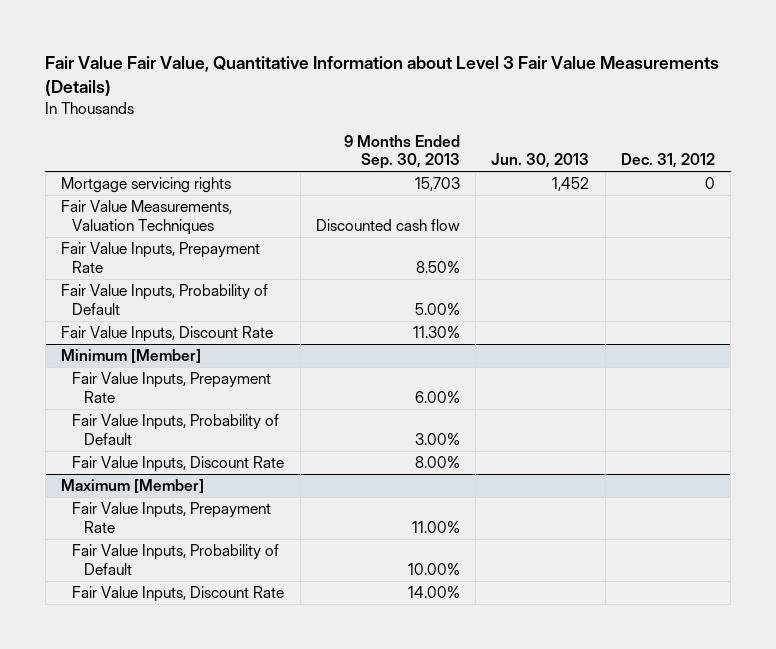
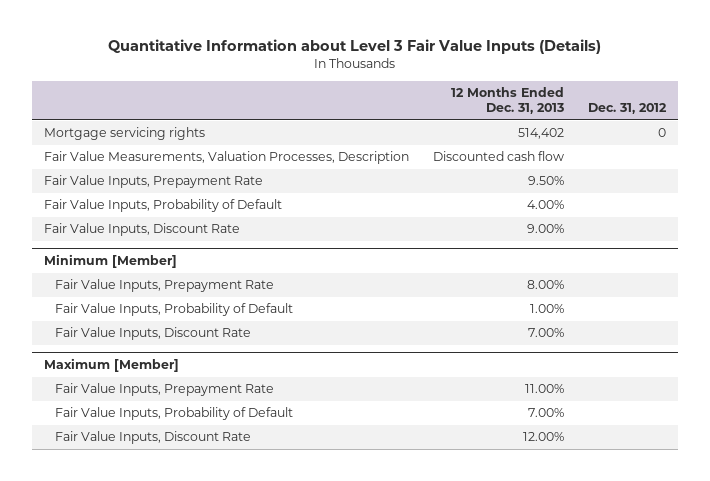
[45,56,720,97] Fair Value Fair Value, Quantitative Information about Level 3 Fair Value Measurements (Details) -> [107,39,601,55] Quantitative Information about Level 3 Fair Value Inputs (Details)
[343,134,460,170] 9 Months Ended Sep. 30, 2013 -> none
[491,153,590,169] Jun. 30, 2013 -> none
none -> [450,87,564,115] 12 Months Ended Dec. 31, 2013
[61,200,233,235] Fair Value Measurements, Valuation Techniques -> [43,151,409,165] Fair Value Measurements, Valuation Processes, Description

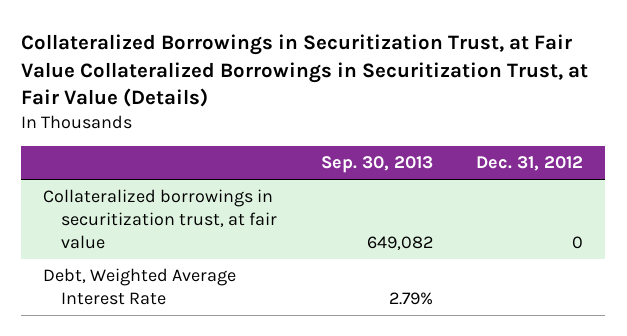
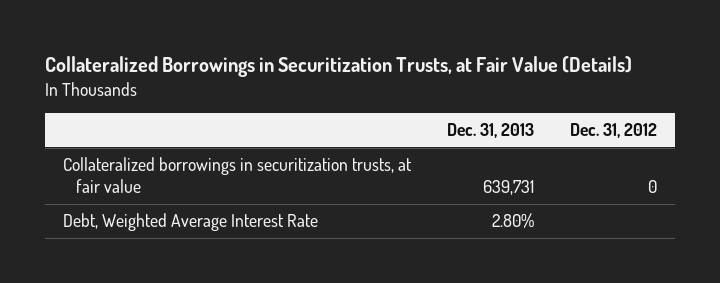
[21,34,589,108] Collateralized Borrowings in Securitization Trust, at Fair Value Collateralized Borrowings in Securitization Trust, at Fair Value (Details) -> [45,56,633,78] Collateralized Borrowings in Securitization Trusts, at Fair Value (Details)
[320,156,433,174] Sep. 30, 2013 -> none
none -> [446,123,534,139] Dec. 31, 2013
[43,189,278,249] Collateralized borrowings in securitization trust, at fair value -> [63,157,413,194] Collateralized borrowings in securitization trusts, at fair value

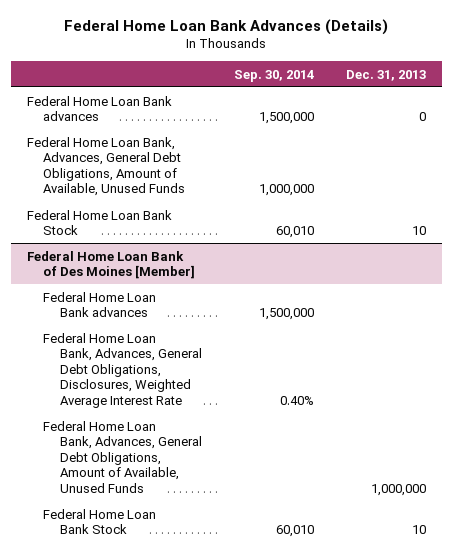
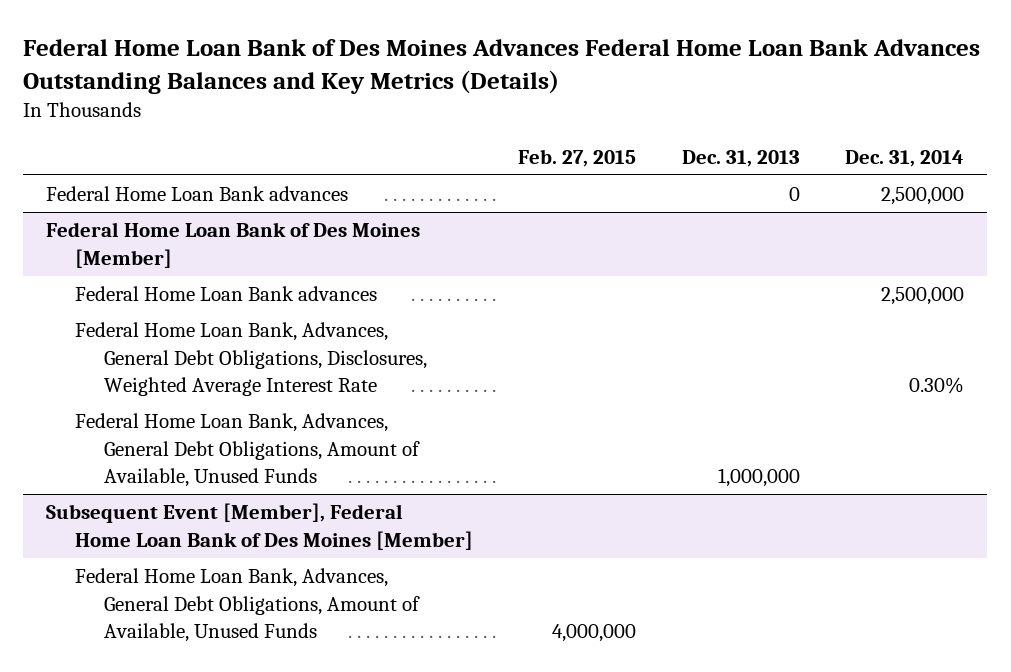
[64,18,389,35] Federal Home Loan Bank Advances (Details) -> [23,39,981,94] Federal Home Loan Bank of Des Moines Advances Federal Home Loan Bank Advances Outstanding Balances and Key Metrics (Details)
[233,69,314,82] Sep. 30, 2014 -> none
none -> [518,148,637,167] Feb. 27, 2015
none -> [845,149,965,167] Dec. 31, 2014
[26,136,186,197] Federal Home Loan Bank, Advances, General Debt Obligations, Amount of Available, Unused Funds -> none
[26,209,172,236] Federal Home Loan Bank Stock -> none
[43,508,157,535] Federal Home Loan Bank Stock -> none
none -> [46,503,473,550] Subsequent Event [Member], Federal Home Loan Bank of Des Moines [Member]
none -> [74,568,420,642] Federal Home Loan Bank, Advances, General Debt Obligations, Amount of Available, Unused Funds

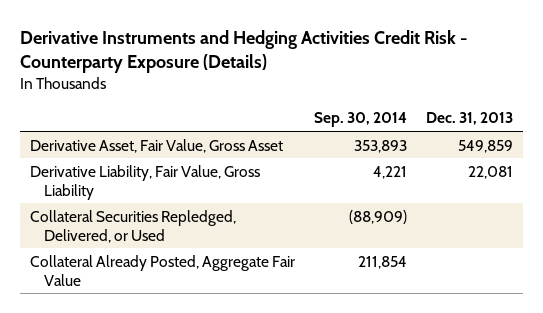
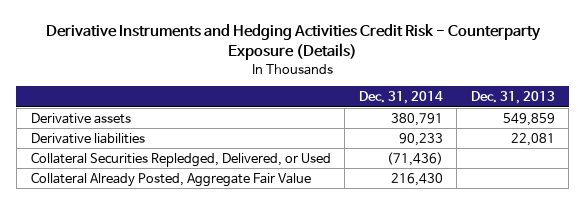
[314,112,408,128] Sep. 30, 2014 -> none
none -> [358,91,443,105] Dec. 31, 2014
[29,138,283,153] Derivative Asset, Fair Value, Gross Asset -> [30,112,131,124] Derivative assets
[29,164,260,200] Derivative Liability, Fair Value, Gross Liability -> [30,132,145,144] Derivative liabilities

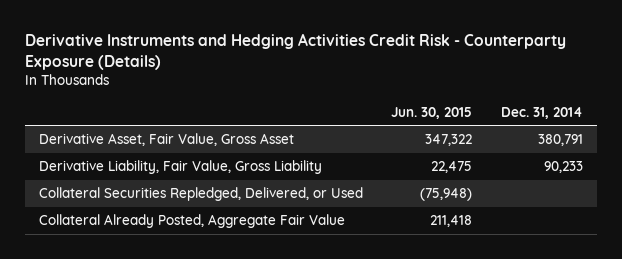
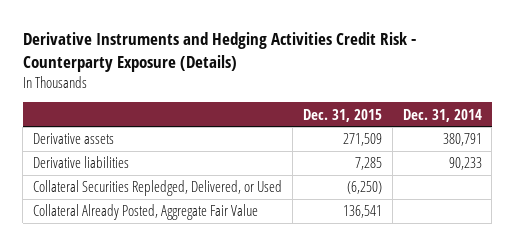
[391,106,473,119] Jun. 30, 2015 -> none
none -> [302,108,382,122] Dec. 31, 2015
[38,133,294,147] Derivative Asset, Fair Value, Gross Asset -> [32,133,114,145] Derivative assets
[38,160,322,175] Derivative Liability, Fair Value, Gross Liability -> [32,156,129,169] Derivative liabilities

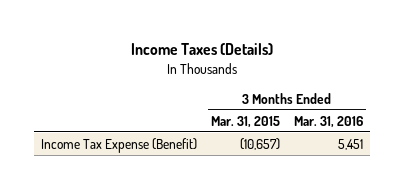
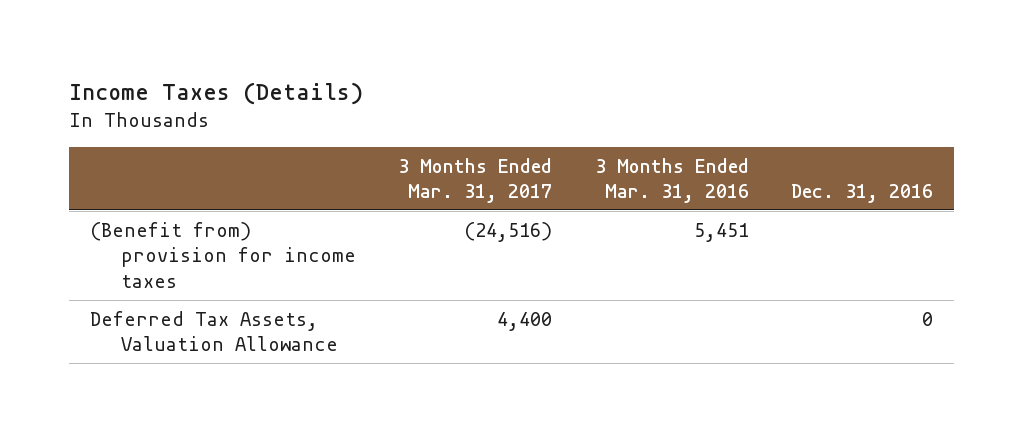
[210,115,280,128] Mar. 31, 2015 -> none
none -> [398,157,553,204] 3 Months Ended Mar. 31, 2017
none -> [790,184,933,204] Dec. 31, 2016
[41,138,198,154] Income Tax Expense (Benefit) -> [90,221,356,288] (Benefit from) provision for income taxes
none -> [90,310,338,352] Deferred Tax Assets, Valuation Allowance

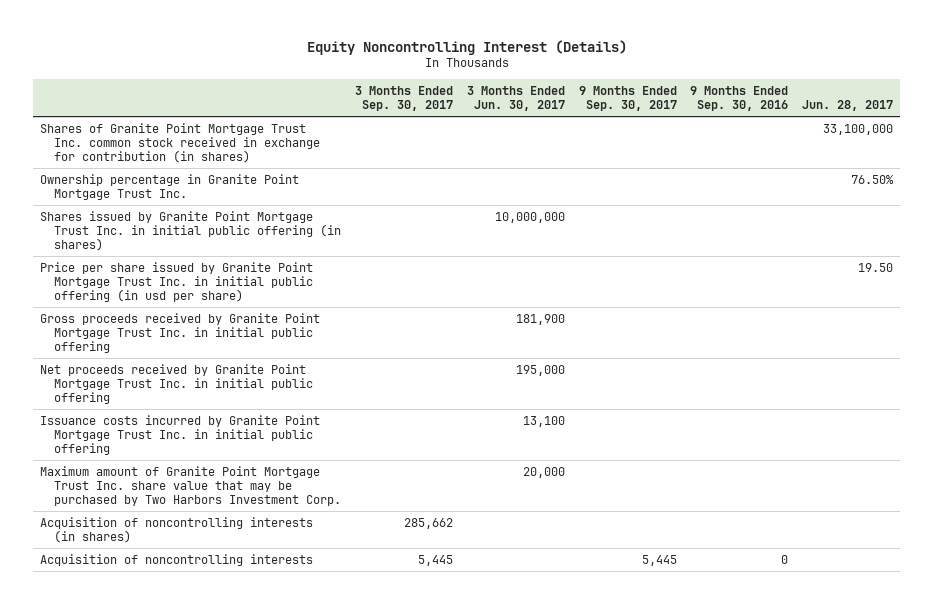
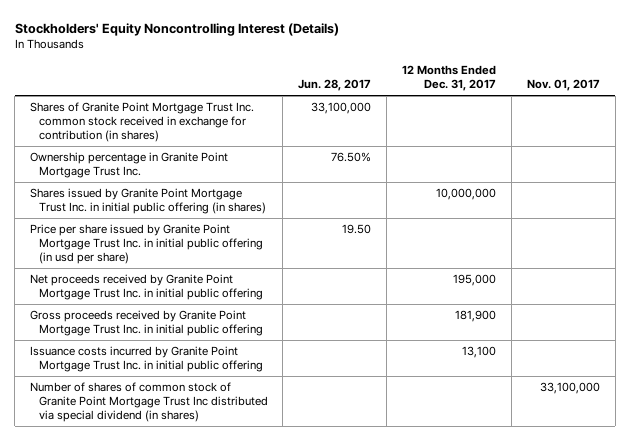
[306,39,627,55] Equity Noncontrolling Interest (Details) -> [14,22,339,36] Stockholders' Equity Noncontrolling Interest (Details)
[355,85,454,112] 3 Months Ended Sep. 30, 2017 -> none
[466,85,565,112] 3 Months Ended Jun. 30, 2017 -> none
[578,85,677,112] 9 Months Ended Sep. 30, 2017 -> none
[690,85,789,112] 9 Months Ended Sep. 30, 2016 -> none
none -> [402,65,497,92] 12 Months Ended Dec. 31, 2017
none -> [526,79,600,92] Nov. 01, 2017
[40,312,321,354] Gross proceeds received by Granite Point Mortgage Trust Inc. in initial public offering -> [30,310,263,337] Gross proceeds received by Granite Point Mortgage Trust Inc. in initial public offering
[40,465,342,507] Maximum amount of Granite Point Mortgage Trust Inc. share value that may be purchased by Two Harbors Investment Corp. -> none
[40,516,314,543] Acquisition of noncontrolling interests (in shares) -> none
[40,553,314,566] Acquisition of noncontrolling interests -> none
none -> [30,382,268,423] Number of shares of common stock of Granite Point Mortgage Trust Inc distributed via special dividend (in shares)

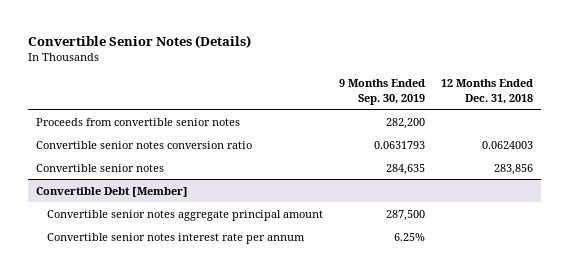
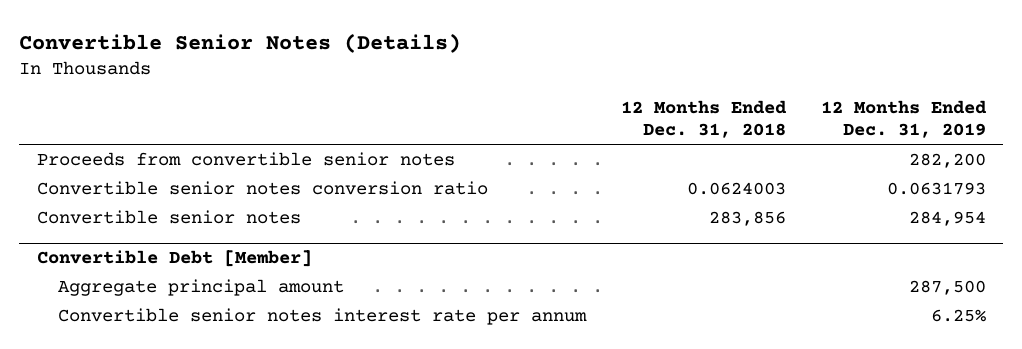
[339,79,426,105] 9 Months Ended Sep. 30, 2019 -> none
none -> [820,100,987,139] 12 Months Ended Dec. 31, 2019
[47,209,324,221] Convertible senior notes aggregate principal amount -> [57,278,344,296] Aggregate principal amount

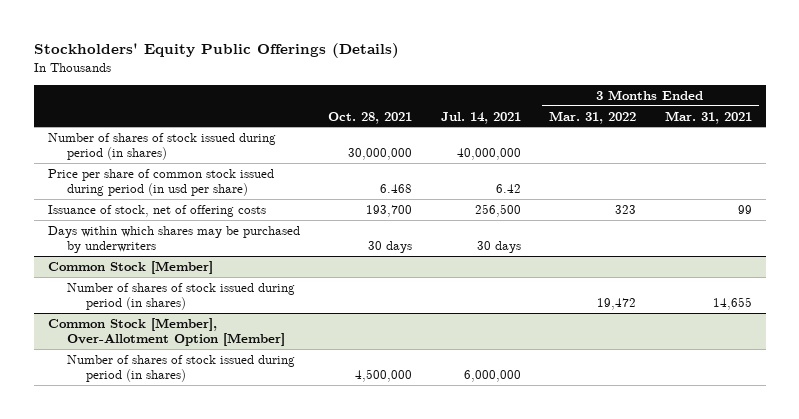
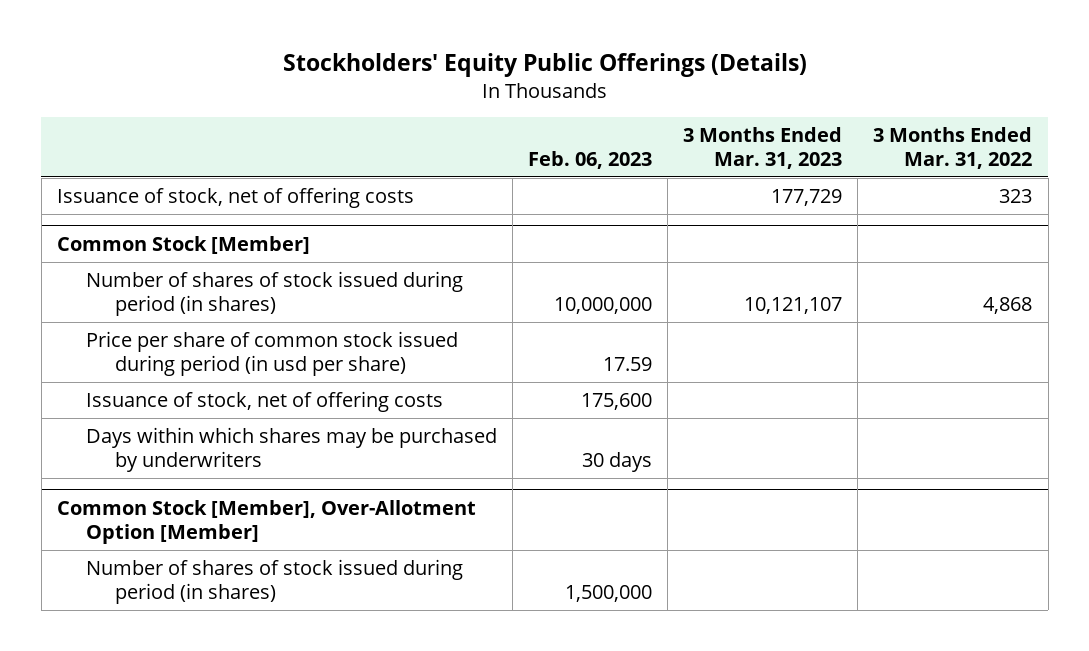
[328,111,413,124] Oct. 28, 2021 -> none
[440,111,521,124] Jul. 14, 2021 -> none
[664,110,752,124] Mar. 31, 2021 -> none
none -> [528,150,653,169] Feb. 06, 2023
none -> [683,127,843,169] 3 Months Ended Mar. 31, 2023
[47,132,276,161] Number of shares of stock issued during period (in shares) -> none
[47,168,274,197] Price per share of common stock issued during period (in usd per share) -> none
[47,225,300,254] Days within which shares may be purchased by underwriters -> none
[597,298,637,311] 19,472 -> [983,296,1033,314] 4,868
none -> [85,330,458,376] Price per share of common stock issued during period (in usd per share)
none -> [85,390,443,412] Issuance of stock, net of offering costs
none -> [85,426,497,472] Days within which shares may be purchased by underwriters

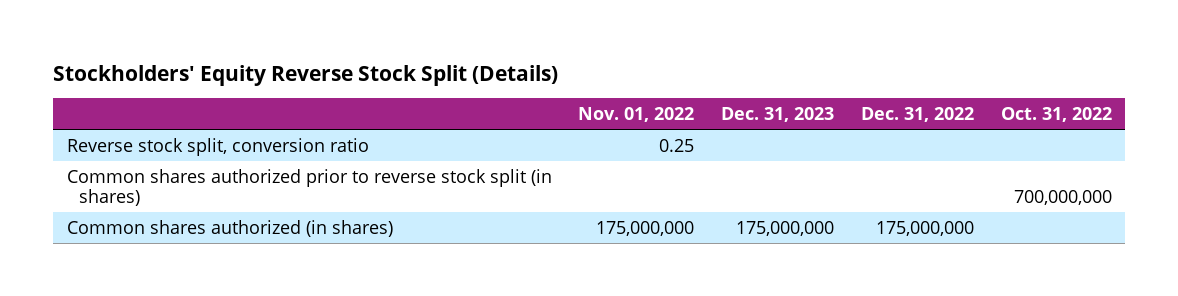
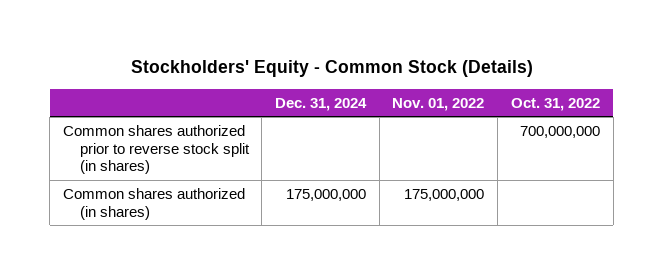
[53,64,559,86] Stockholders' Equity Reverse Stock Split (Details) -> [130,60,533,78] Stockholders' Equity - Common Stock (Details)
[721,107,835,123] Dec. 31, 2023 -> none
[860,107,974,123] Dec. 31, 2022 -> none
none -> [275,97,368,111] Dec. 31, 2024
[66,137,369,156] Reverse stock split, conversion ratio -> none

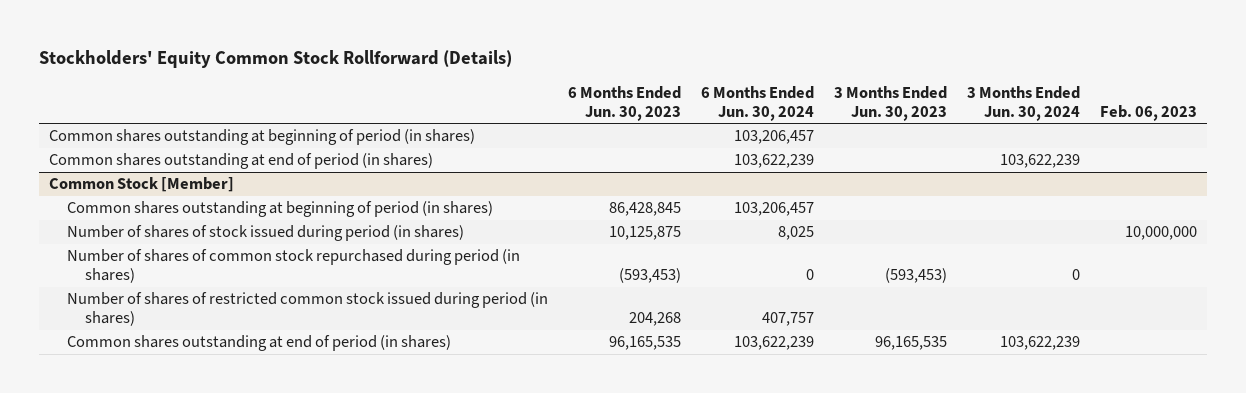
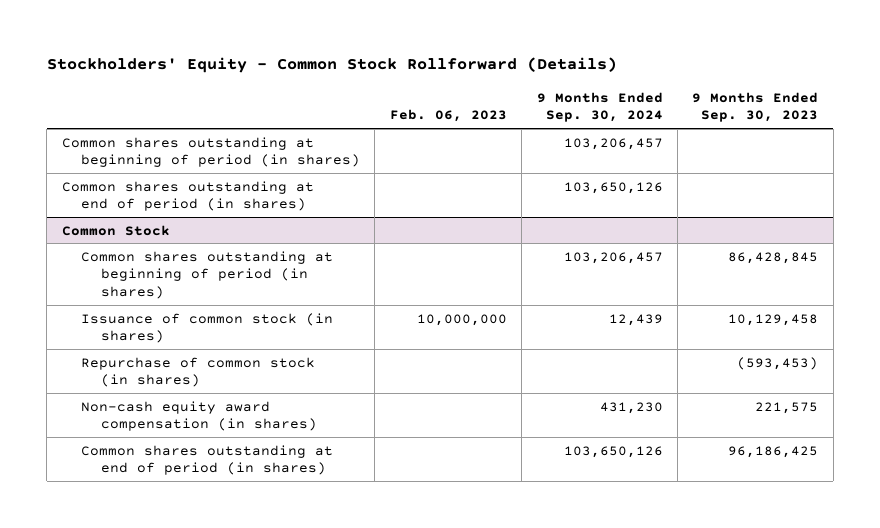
[39,50,513,69] Stockholders' Equity Common Stock Rollforward (Details) -> [46,57,617,74] Stockholders' Equity - Common Stock Rollforward (Details)
[567,85,681,121] 6 Months Ended Jun. 30, 2023 -> none
[700,85,814,121] 6 Months Ended Jun. 30, 2024 -> none
[833,85,947,121] 3 Months Ended Jun. 30, 2023 -> none
[966,85,1080,121] 3 Months Ended Jun. 30, 2024 -> none
none -> [536,91,663,123] 9 Months Ended Sep. 30, 2024
none -> [692,91,819,123] 9 Months Ended Sep. 30, 2023
[48,177,234,193] Common Stock [Member] -> [61,224,170,236] Common Stock
[67,225,465,242] Number of shares of stock issued during period (in shares) -> [81,312,334,344] Issuance of common stock (in shares)
[67,249,521,284] Number of shares of common stock repurchased during period (in shares) -> [81,356,316,388] Repurchase of common stock (in shares)
[67,292,549,327] Number of shares of restricted common stock issued during period (in shares) -> [81,400,317,432] Non-cash equity award compensation (in shares)

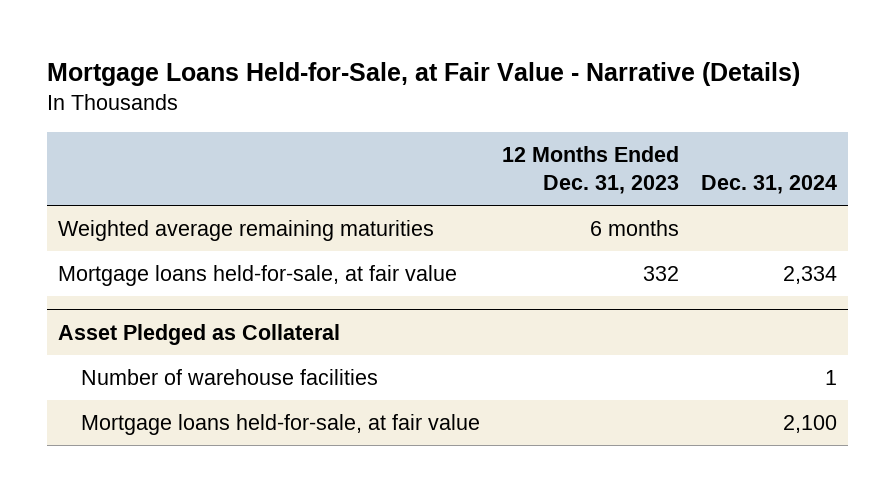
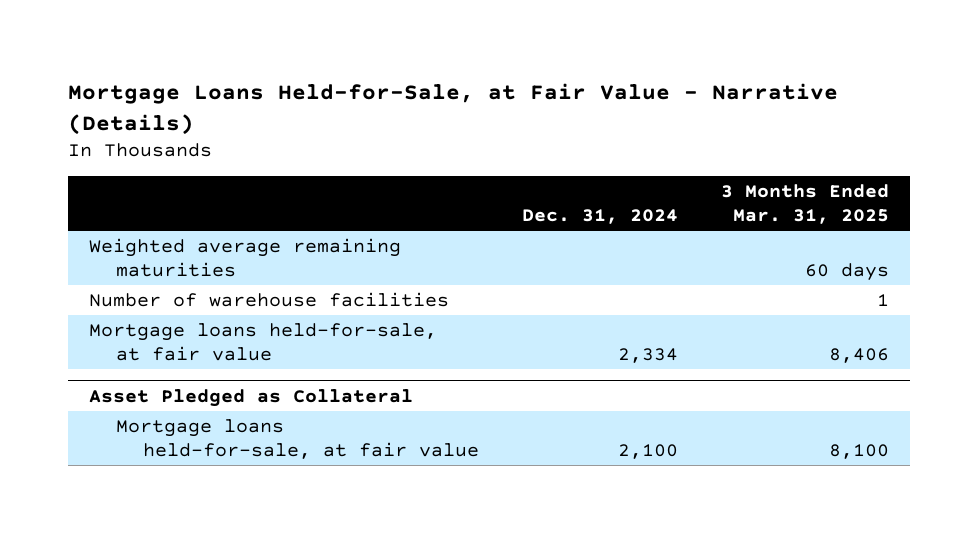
[502,145,680,194] 12 Months Ended Dec. 31, 2023 -> none
none -> [720,184,889,225] 3 Months Ended Mar. 31, 2025
none -> [89,291,450,307] Number of warehouse facilities
[81,369,379,386] Number of warehouse facilities -> none

